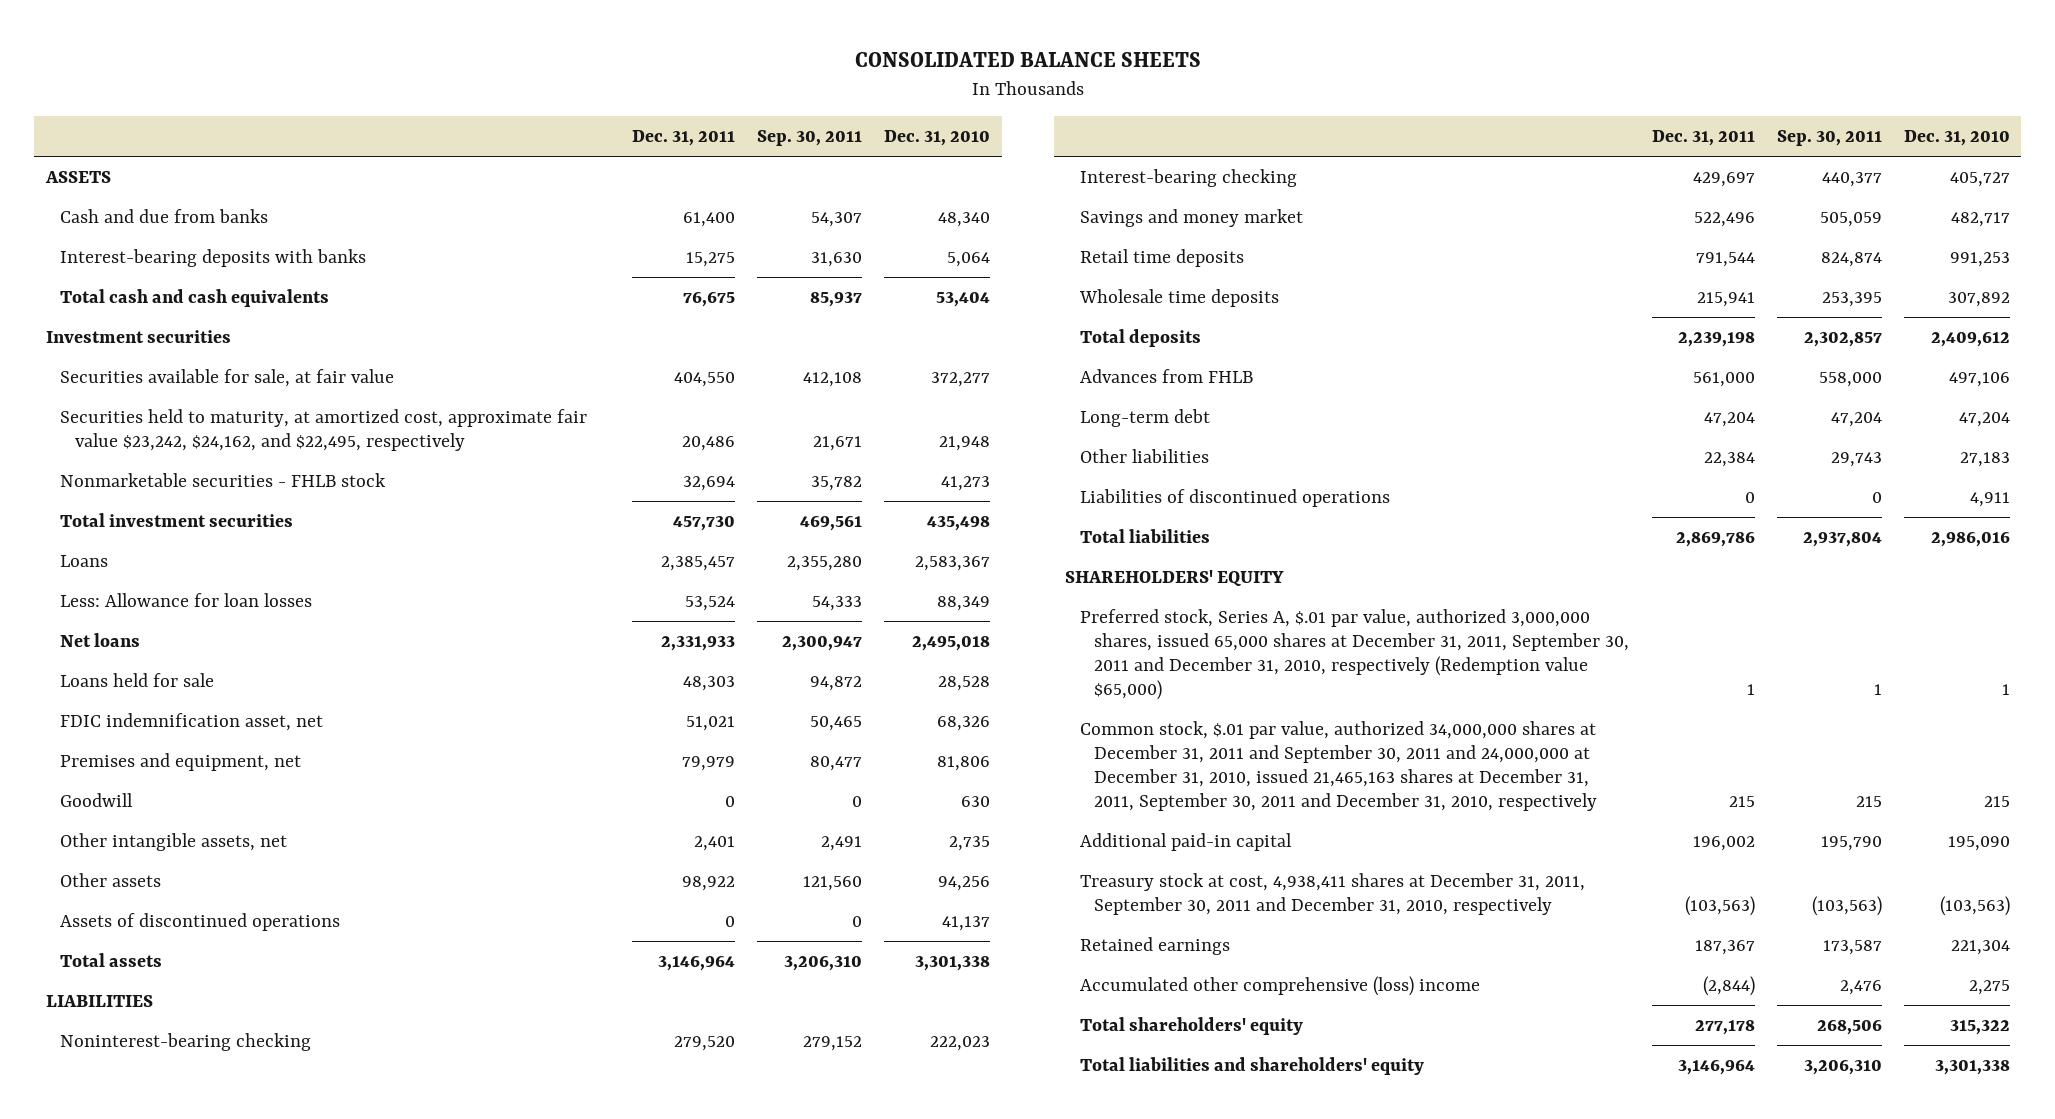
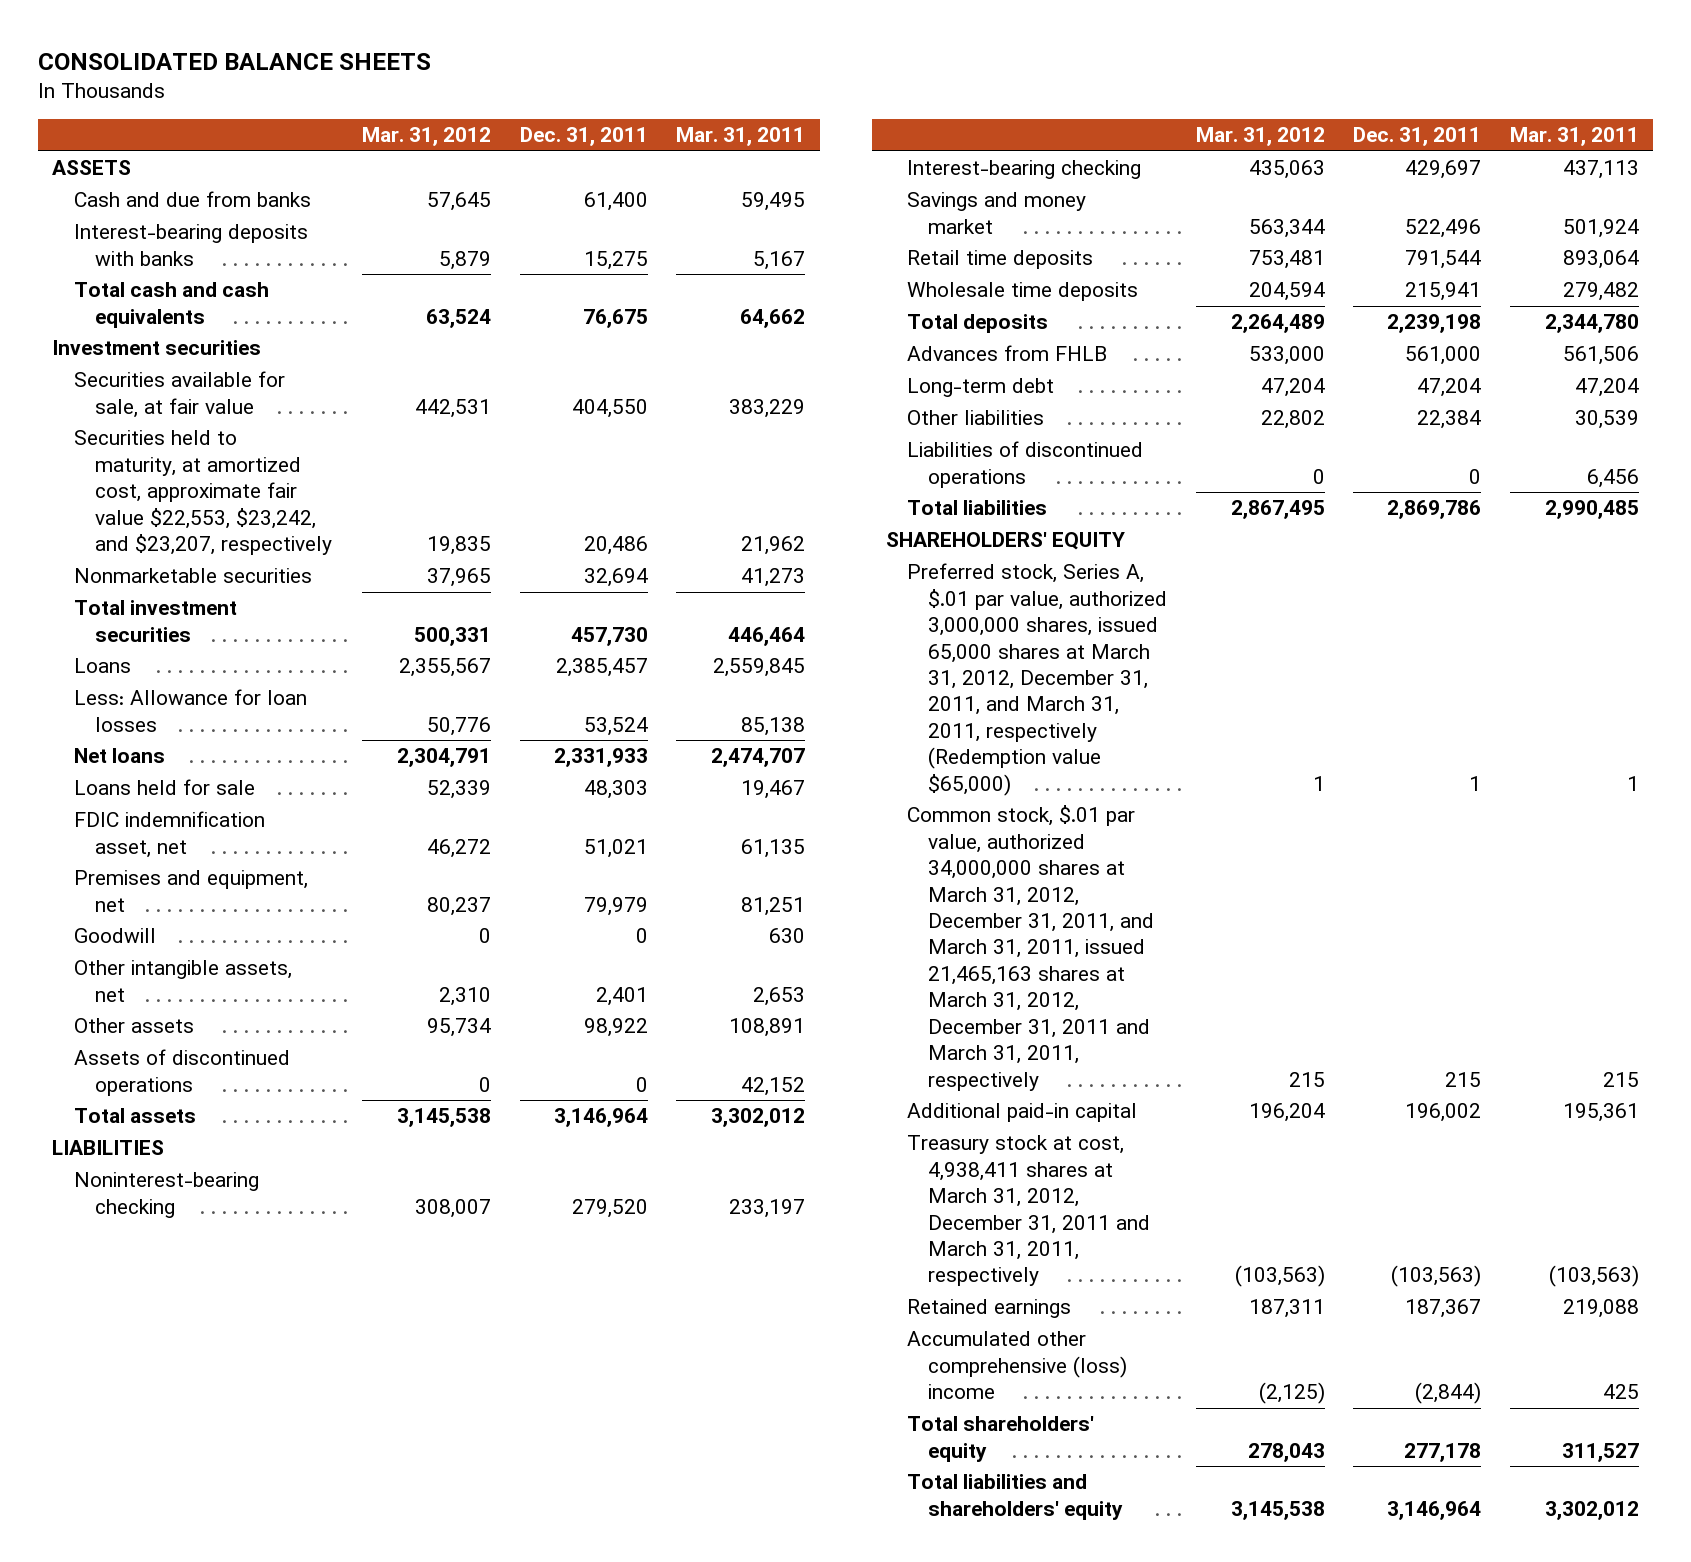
[757,130,863,147] Sep. 30, 2011 -> none
[884,130,991,147] Dec. 31, 2010 -> none
none -> [362,127,492,147] Mar. 31, 2012
none -> [676,127,806,147] Mar. 31, 2011
[60,408,588,452] Securities held to maturity, at amortized cost, approximate fair value $23,242, $24,162, and $22,495, respectively -> [73,430,332,556] Securities held to maturity, at amortized cost, approximate fair value $22,553, $23,242, and $23,207, respectively
[60,472,387,487] Nonmarketable securities - FHLB stock -> [73,568,312,584] Nonmarketable securities
[1079,608,1630,701] Preferred stock, Series A, $.01 par value, authorized 3,000,000 shares, issued 65,000 shares at December 31, 2011, September 30, 2011 and December 31, 2010, respectively (Redemption value $65,000) -> [907,563,1168,796] Preferred stock, Series A, $.01 par value, authorized 3,000,000 shares, issued 65,000 shares at March 31, 2012, December 31, 2011, and March 31, 2011, respectively (Redemption value $65,000)
[1079,720,1598,812] Common stock, $.01 par value, authorized 34,000,000 shares at December 31, 2011 and September 30, 2011 and 24,000,000 at December 31, 2010, issued 21,465,163 shares at December 31, 2011, September 30, 2011 and December 31, 2010, respectively -> [907,805,1155,1091] Common stock, $.01 par value, authorized 34,000,000 shares at March 31, 2012, December 31, 2011, and March 31, 2011, issued 21,465,163 shares at March 31, 2012, December 31, 2011 and March 31, 2011, respectively
[1079,872,1585,916] Treasury stock at cost, 4,938,411 shares at December 31, 2011, September 30, 2011 and December 31, 2010, respectively -> [907,1135,1151,1287] Treasury stock at cost, 4,938,411 shares at March 31, 2012, December 31, 2011 and March 31, 2011, respectively

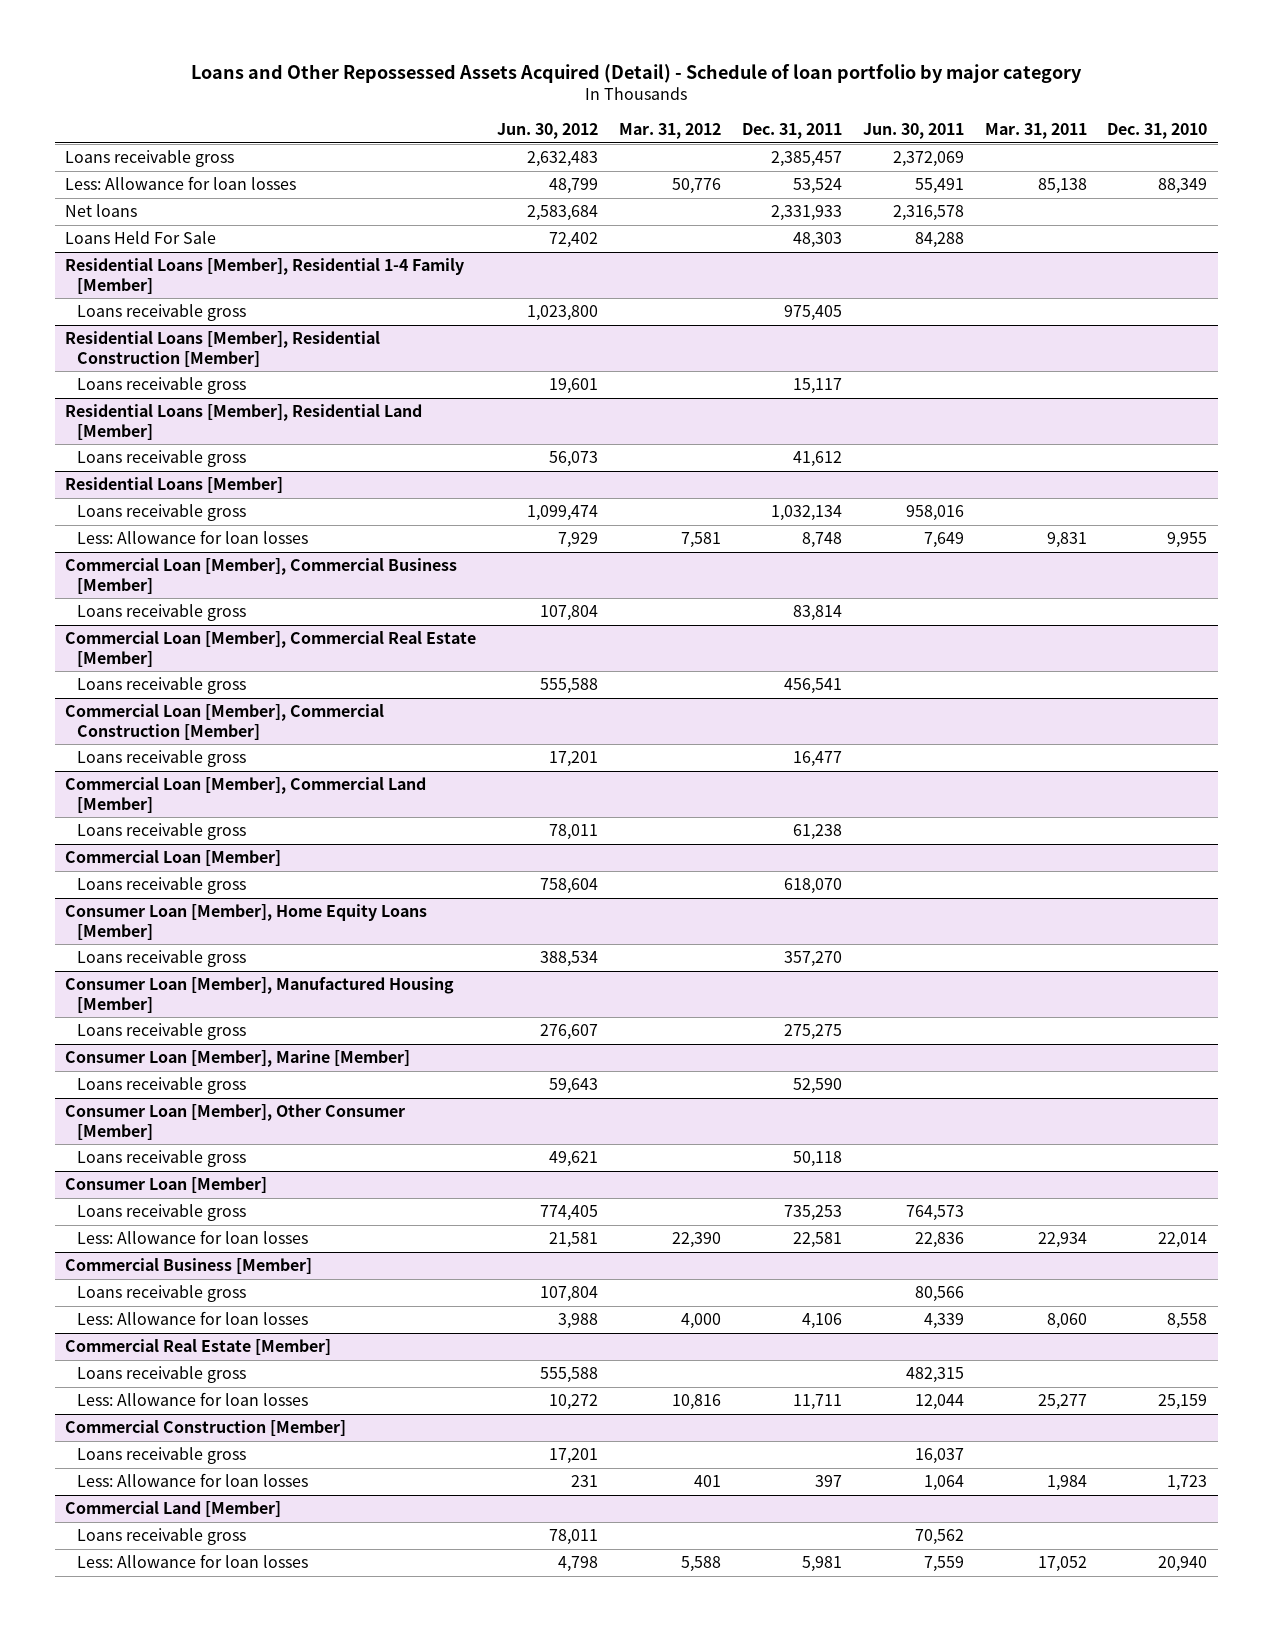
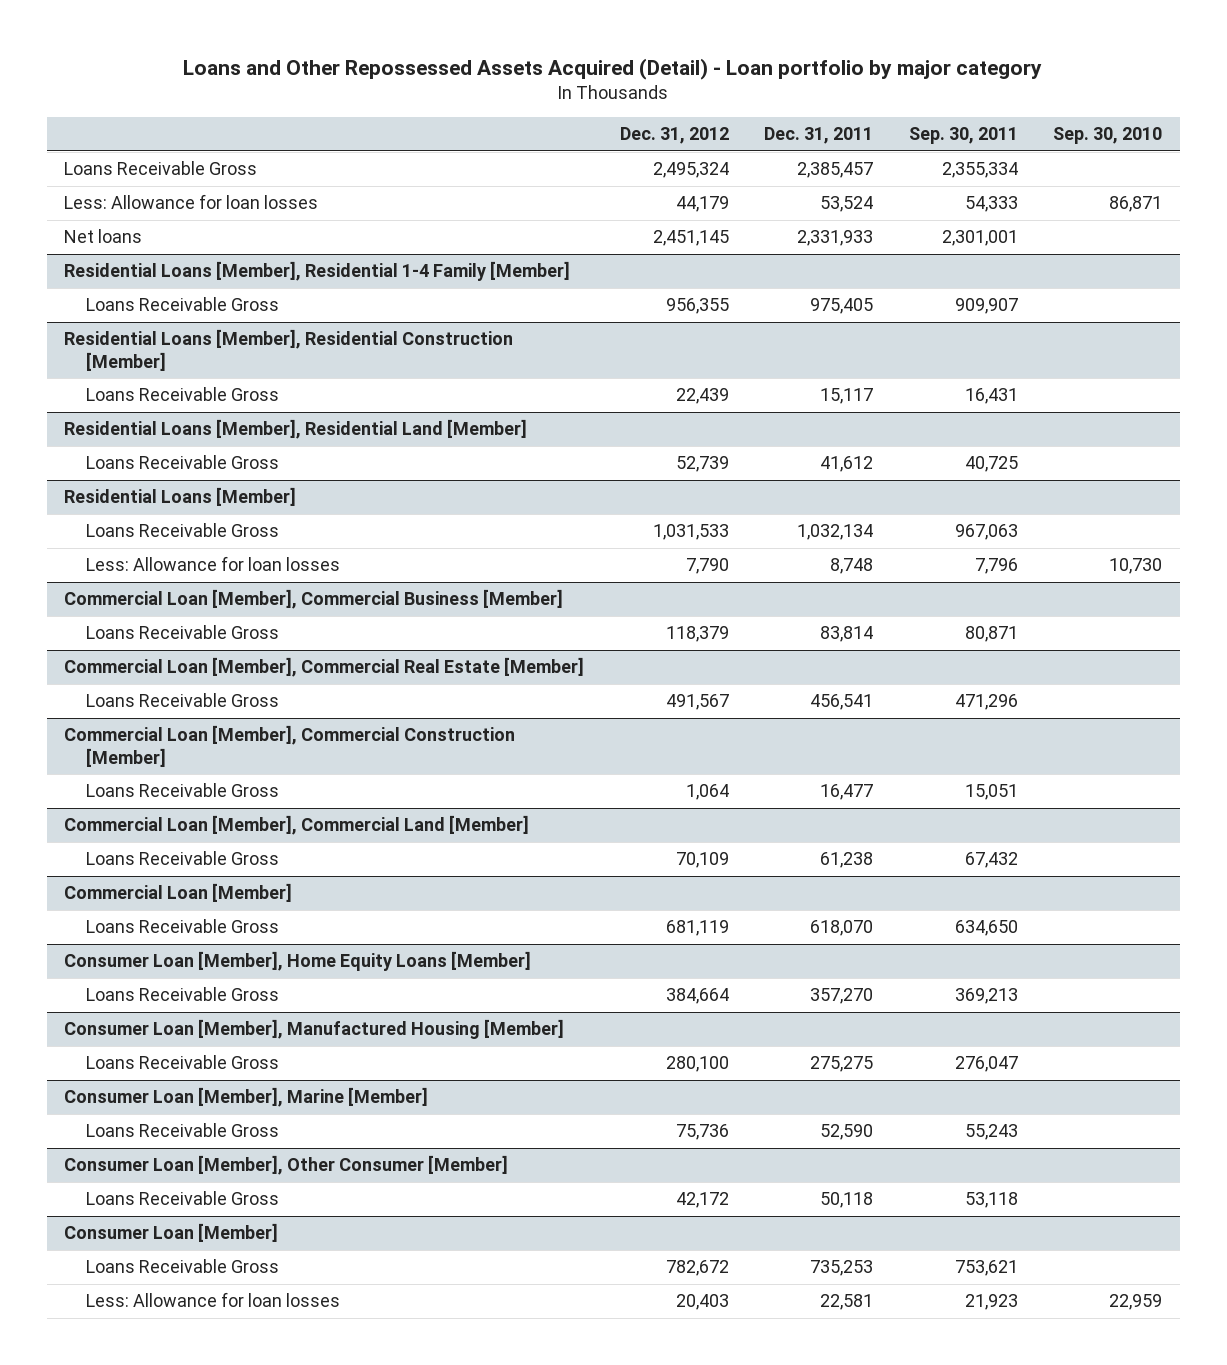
[191,64,1083,84] Loans and Other Repossessed Assets Acquired (Detail) - Schedule of loan portfolio by major category -> [183,57,1043,80] Loans and Other Repossessed Assets Acquired (Detail) - Loan portfolio by major category
[496,123,598,140] Jun. 30, 2012 -> none
[618,123,721,140] Mar. 31, 2012 -> none
[862,123,964,140] Jun. 30, 2011 -> none
[984,123,1087,140] Mar. 31, 2011 -> none
[1107,123,1208,140] Dec. 31, 2010 -> none
none -> [619,127,729,145] Dec. 31, 2012
none -> [908,127,1018,145] Sep. 30, 2011
none -> [1053,127,1163,145] Sep. 30, 2010
[64,150,234,168] Loans receivable gross -> [64,161,258,176] Loans Receivable Gross
[64,231,216,245] Loans Held For Sale -> none
[76,304,246,322] Loans receivable gross -> [86,297,280,312] Loans Receivable Gross
[76,377,246,395] Loans receivable gross -> [86,387,280,402] Loans Receivable Gross
[76,450,246,468] Loans receivable gross -> [86,455,280,470] Loans Receivable Gross
[76,504,246,522] Loans receivable gross -> [86,523,280,538] Loans Receivable Gross
[76,604,246,622] Loans receivable gross -> [86,625,280,640] Loans Receivable Gross
[76,677,246,695] Loans receivable gross -> [86,693,280,708] Loans Receivable Gross
[76,750,246,768] Loans receivable gross -> [86,783,280,798] Loans Receivable Gross
[76,823,246,841] Loans receivable gross -> [86,851,280,866] Loans Receivable Gross
[76,877,246,895] Loans receivable gross -> [86,919,280,934] Loans Receivable Gross
[76,950,246,968] Loans receivable gross -> [86,987,280,1002] Loans Receivable Gross
[76,1023,246,1041] Loans receivable gross -> [86,1055,280,1070] Loans Receivable Gross
[76,1077,246,1095] Loans receivable gross -> [86,1123,280,1138] Loans Receivable Gross
[76,1150,246,1168] Loans receivable gross -> [86,1191,280,1206] Loans Receivable Gross
[76,1204,246,1222] Loans receivable gross -> [86,1259,280,1274] Loans Receivable Gross
[64,1258,312,1275] Commercial Business [Member] -> none
[76,1285,246,1303] Loans receivable gross -> none
[76,1311,308,1326] Less: Allowance for loan losses -> none
[64,1339,331,1356] Commercial Real Estate [Member] -> none
[76,1366,246,1384] Loans receivable gross -> none
[76,1392,308,1407] Less: Allowance for loan losses -> none
[64,1420,346,1437] Commercial Construction [Member] -> none
[76,1447,246,1465] Loans receivable gross -> none
[76,1473,308,1488] Less: Allowance for loan losses -> none
[64,1501,281,1518] Commercial Land [Member] -> none
[76,1528,246,1546] Loans receivable gross -> none
[76,1554,308,1569] Less: Allowance for loan losses -> none

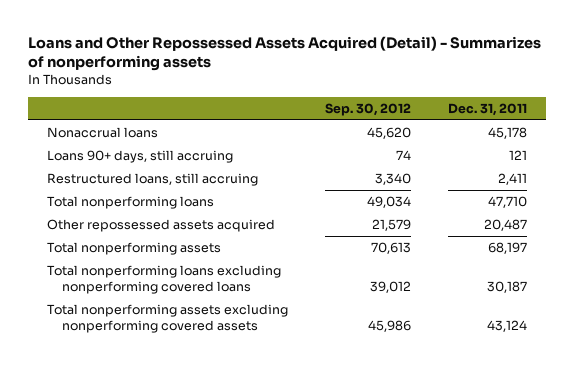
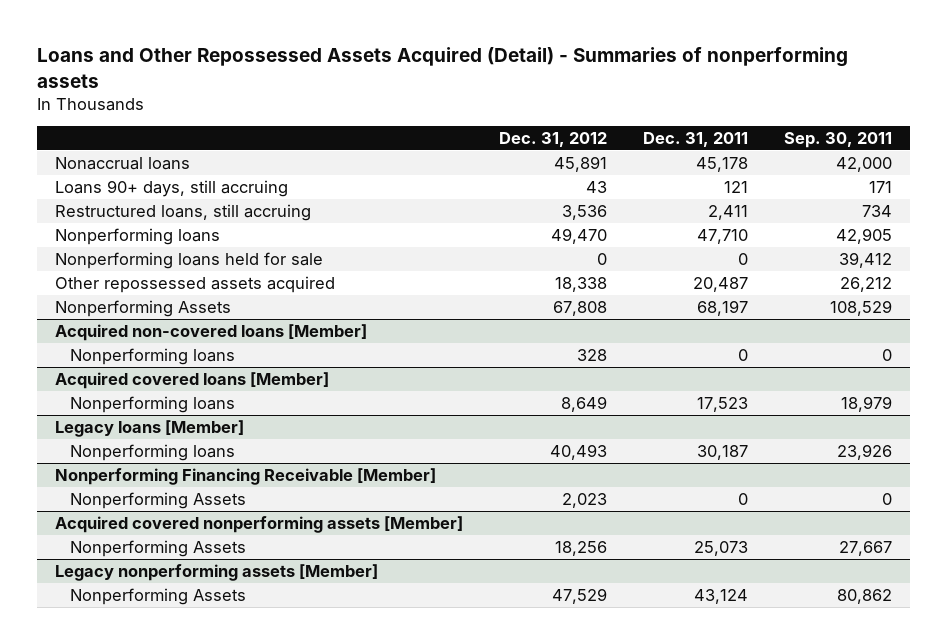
[28,35,542,72] Loans and Other Repossessed Assets Acquired (Detail) - Summarizes of nonperforming assets -> [36,47,848,88] Loans and Other Repossessed Assets Acquired (Detail) - Summaries of nonperforming assets
[325,102,412,116] Sep. 30, 2012 -> none
none -> [498,132,607,148] Dec. 31, 2012
none -> [783,132,892,149] Sep. 30, 2011
[46,196,214,210] Total nonperforming loans -> [54,227,220,245] Nonperforming loans
none -> [54,251,323,269] Nonperforming loans held for sale
[46,242,221,256] Total nonperforming assets -> [54,299,231,317] Nonperforming Assets
none -> [54,323,367,341] Acquired non-covered loans [Member]
[46,265,281,295] Total nonperforming loans excluding nonperforming covered loans -> [70,347,236,365] Nonperforming loans
[487,281,528,294] 30,187 -> [737,348,748,361] 0
none -> [54,371,329,389] Acquired covered loans [Member]
none -> [70,395,236,413] Nonperforming loans
none -> [54,419,244,437] Legacy loans [Member]
none -> [70,443,236,461] Nonperforming loans
none -> [54,467,436,485] Nonperforming Financing Receivable [Member]
none -> [70,491,247,509] Nonperforming Assets
none -> [54,515,463,533] Acquired covered nonperforming assets [Member]
none -> [70,539,247,557] Nonperforming Assets
none -> [54,563,378,581] Legacy nonperforming assets [Member]
[46,304,288,334] Total nonperforming assets excluding nonperforming covered assets -> [70,587,247,605] Nonperforming Assets

